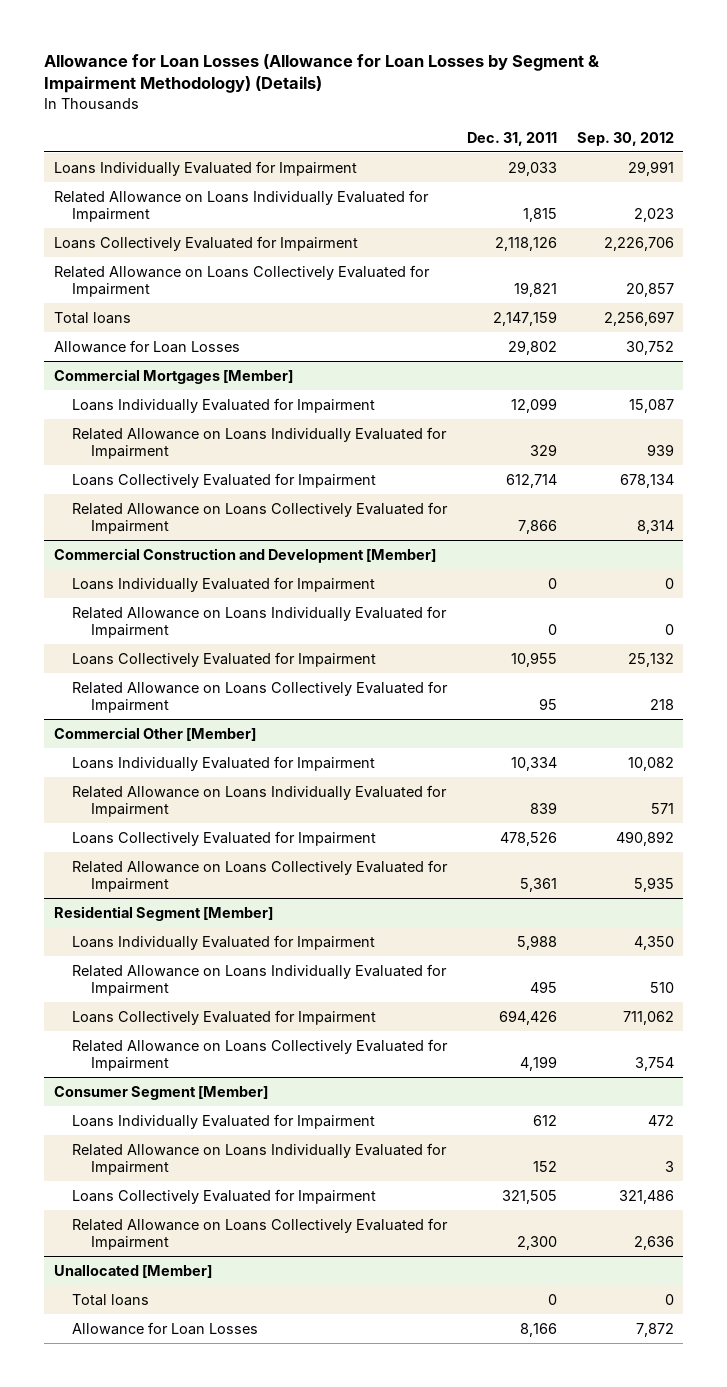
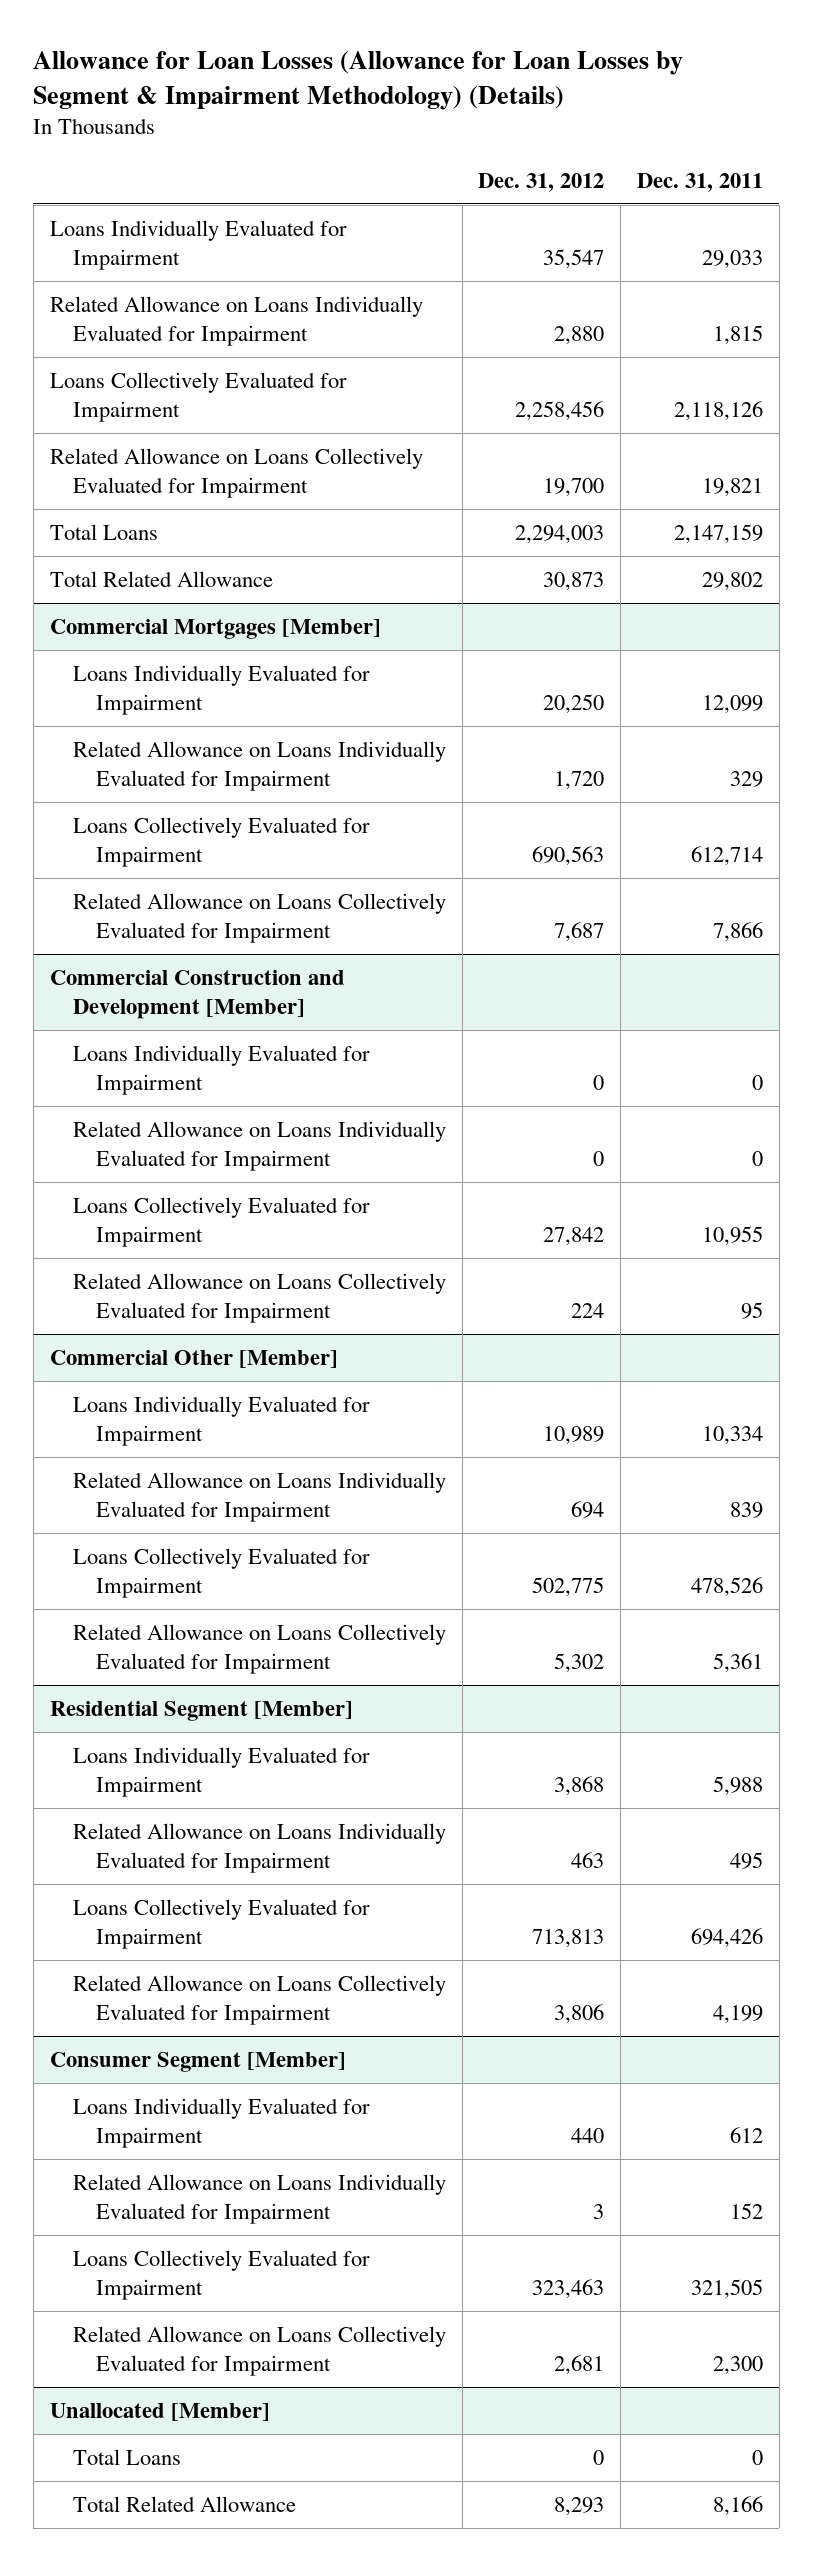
[576,131,674,146] Sep. 30, 2012 -> none
none -> [478,172,605,192] Dec. 31, 2012
[53,311,131,324] Total loans -> [49,523,158,540] Total Loans
[53,339,240,353] Allowance for Loan Losses -> [49,570,273,587] Total Related Allowance
[72,1293,150,1306] Total loans -> [72,2448,181,2465] Total Loans
[72,1321,259,1335] Allowance for Loan Losses -> [72,2495,296,2512] Total Related Allowance

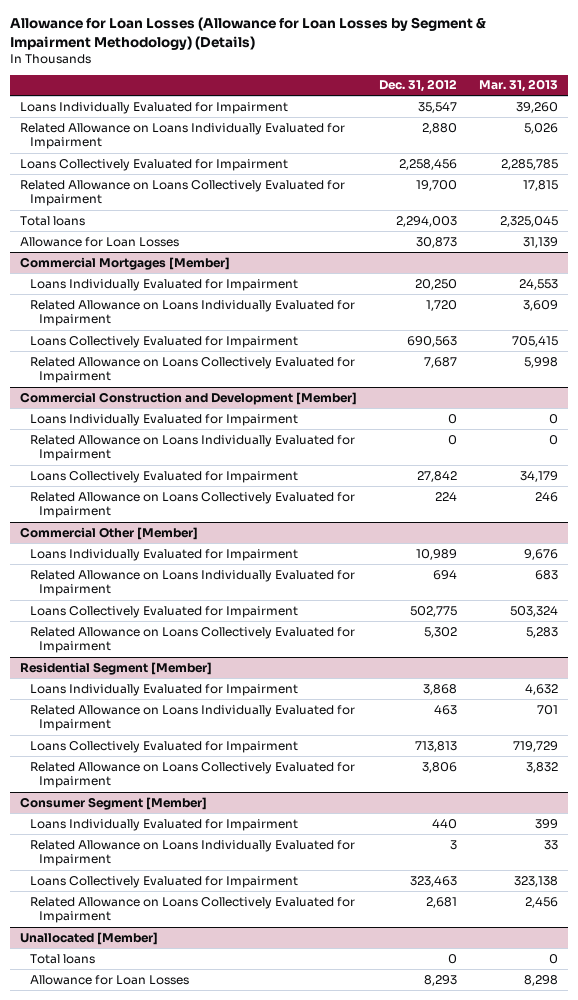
[636,172,763,192] Dec. 31, 2011 -> none
none -> [478,79,558,93] Mar. 31, 2013
[49,523,158,540] Total Loans -> [20,215,86,226] Total loans
[49,570,273,587] Total Related Allowance -> [20,236,180,247] Allowance for Loan Losses
[72,2448,181,2465] Total Loans -> [29,953,95,964] Total loans
[72,2495,296,2512] Total Related Allowance -> [29,974,189,985] Allowance for Loan Losses

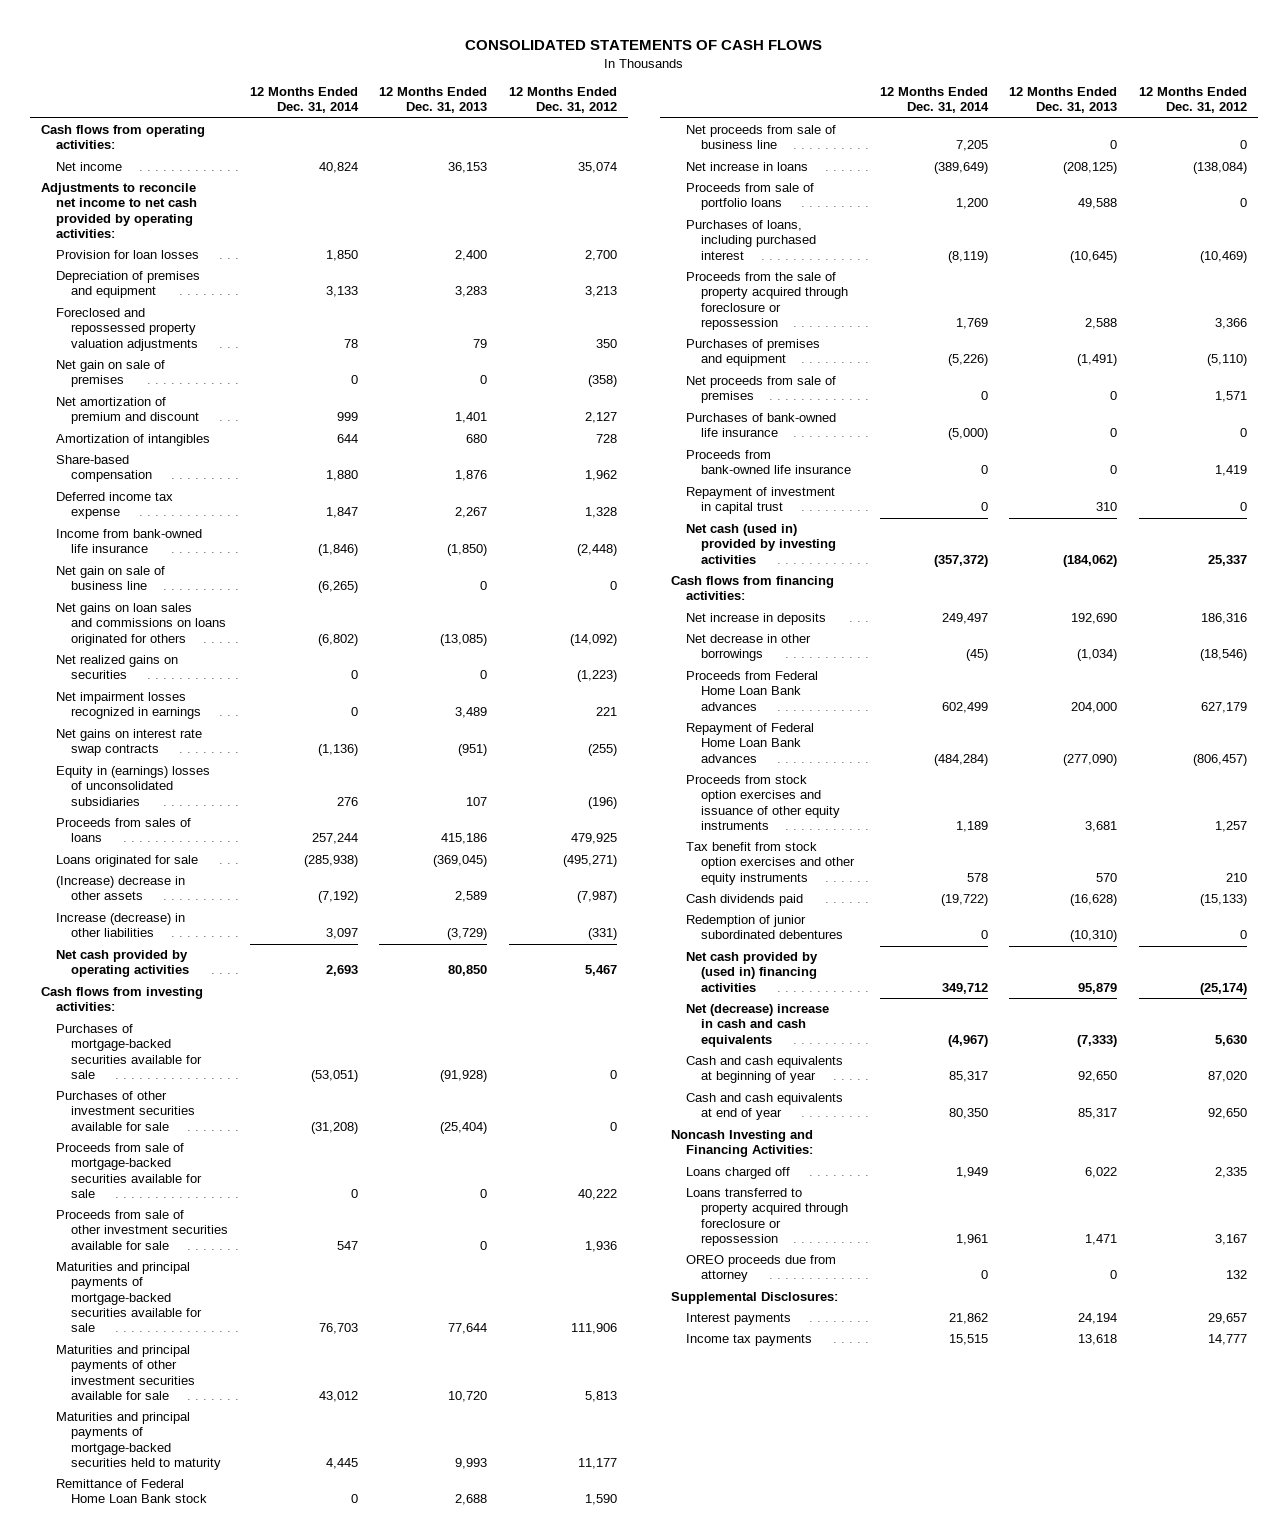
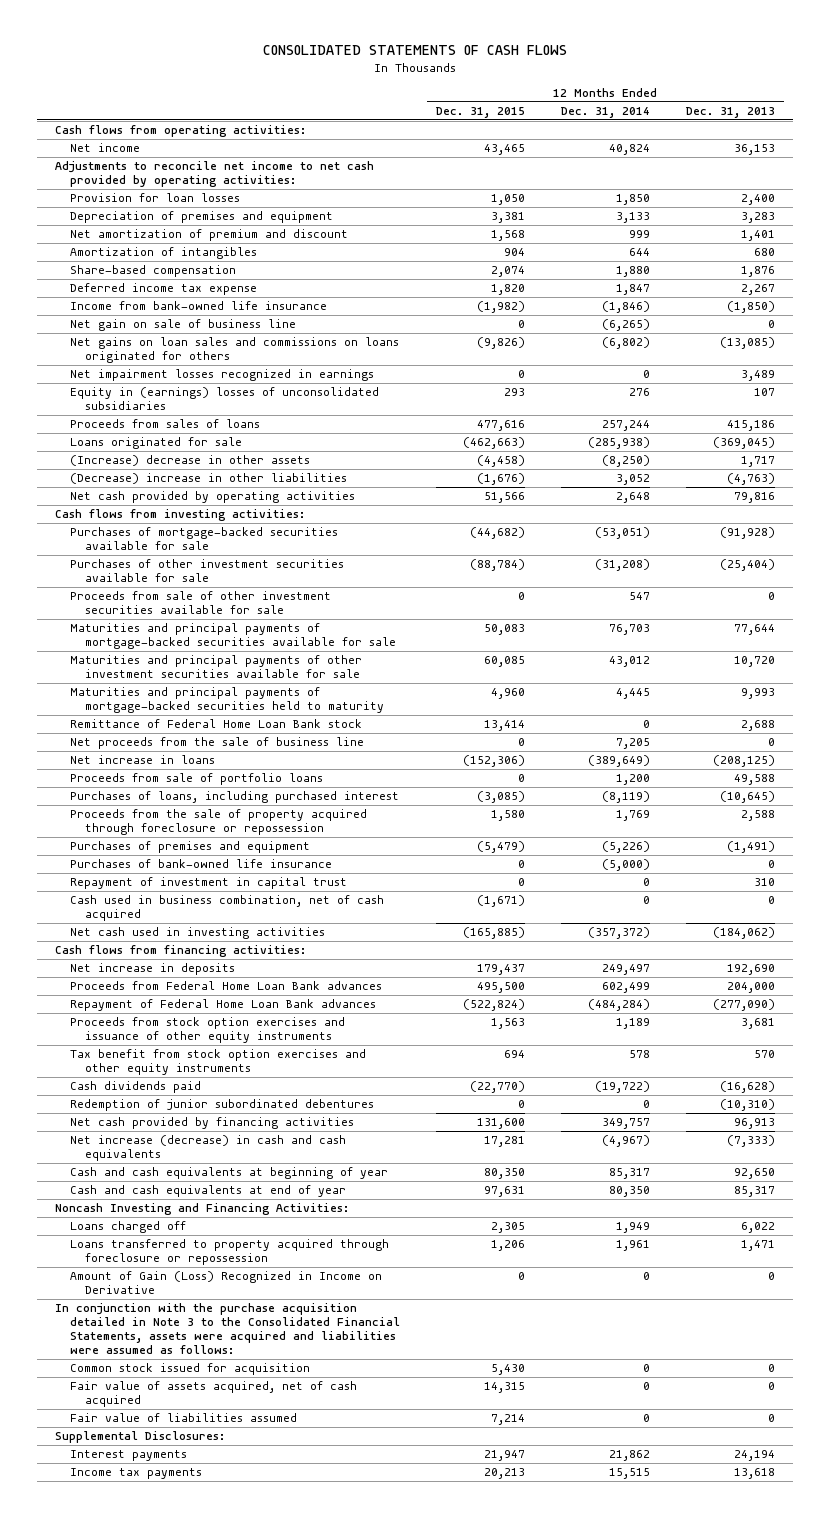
[509,86,618,114] 12 Months Ended Dec. 31, 2012 -> none
none -> [435,106,525,118] Dec. 31, 2015
[56,308,198,351] Foreclosed and repossessed property valuation adjustments -> none
[56,360,166,388] Net gain on sale of premises -> none
[56,655,179,680] Net realized gains on securities -> none
[56,729,203,757] Net gains on interest rate swap contracts -> none
[317,891,358,904] (7,192) -> [601,455,650,468] (8,250)
[455,891,488,903] 2,589 -> [740,456,775,468] 1,717
[56,913,186,938] Increase (decrease) in other liabilities -> [69,473,347,485] (Decrease) increase in other liabilities
[325,928,358,940] 3,097 -> [615,474,650,486] 3,052
[447,928,488,941] (3,729) -> [726,473,775,486] (4,763)
[325,965,358,977] 2,693 -> [615,492,650,504] 2,648
[448,965,488,977] 80,850 -> [733,492,775,504] 79,816
[56,1143,202,1199] Proceeds from sale of mortgage-backed securities available for sale -> none
[686,125,837,150] Net proceeds from sale of business line -> [69,737,364,750] Net proceeds from the sale of business line
[686,376,837,404] Net proceeds from sale of premises -> none
[686,450,852,475] Proceeds from bank-owned life insurance -> none
none -> [69,895,384,922] Cash used in business combination, net of cash acquired
[686,524,837,564] Net cash (used in) provided by investing activities -> [69,927,325,940] Net cash used in investing activities
[686,634,812,662] Net decrease in other borrowings -> none
[686,952,819,992] Net cash provided by (used in) financing activities -> [69,1117,354,1130] Net cash provided by financing activities
[941,982,988,994] 349,712 -> [601,1118,650,1130] 349,757
[1078,982,1118,994] 95,879 -> [733,1118,775,1130] 96,913
[686,1004,830,1047] Net (decrease) increase in cash and cash equivalents -> [69,1135,346,1162] Net increase (decrease) in cash and cash equivalents
[686,1255,837,1283] OREO proceeds due from attorney -> none
none -> [69,1271,382,1295] Amount of Gain (Loss) Recognized in Income on Derivative
none -> [54,1303,400,1354] In conjunction with the purchase acquisition detailed in Note 3 to the Consolidated Financial Statements, assets were acquired and liabilities were assumed as follows:
none -> [69,1363,310,1376] Common stock issued for acquisition
none -> [69,1381,357,1408] Fair value of assets acquired, net of cash acquired
none -> [69,1413,297,1423] Fair value of liabilities assumed

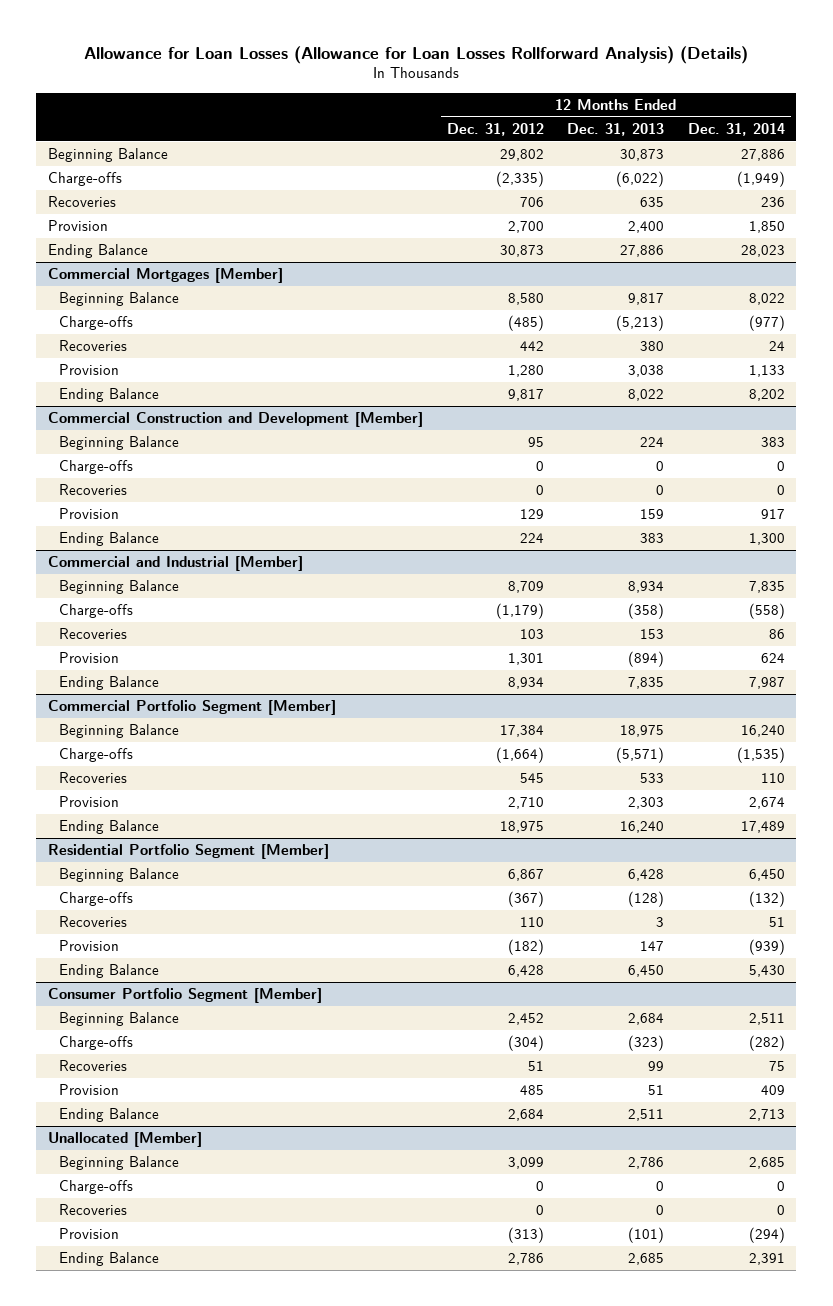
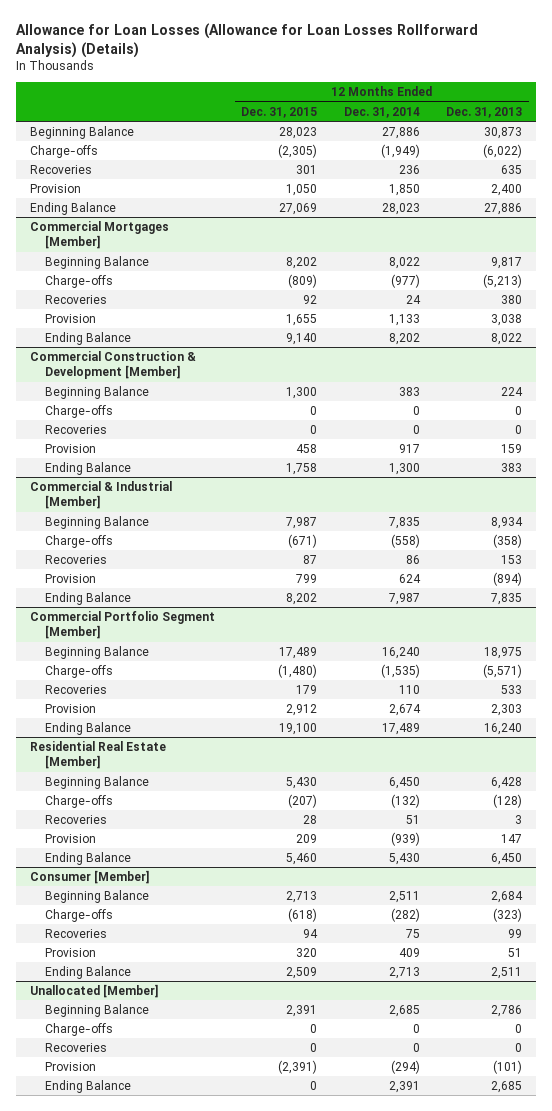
[446,122,544,136] Dec. 31, 2012 -> none
none -> [241,106,318,118] Dec. 31, 2015
[48,411,424,427] Commercial Construction and Development [Member] -> [29,350,196,380] Commercial Construction & Development [Member]
[48,555,304,571] Commercial and Industrial [Member] -> [29,480,172,510] Commercial & Industrial [Member]
[48,843,330,859] Residential Portfolio Segment [Member] -> [29,740,166,770] Residential Real Estate [Member]
[48,987,323,1003] Consumer Portfolio Segment [Member] -> [29,869,150,884] Consumer [Member]

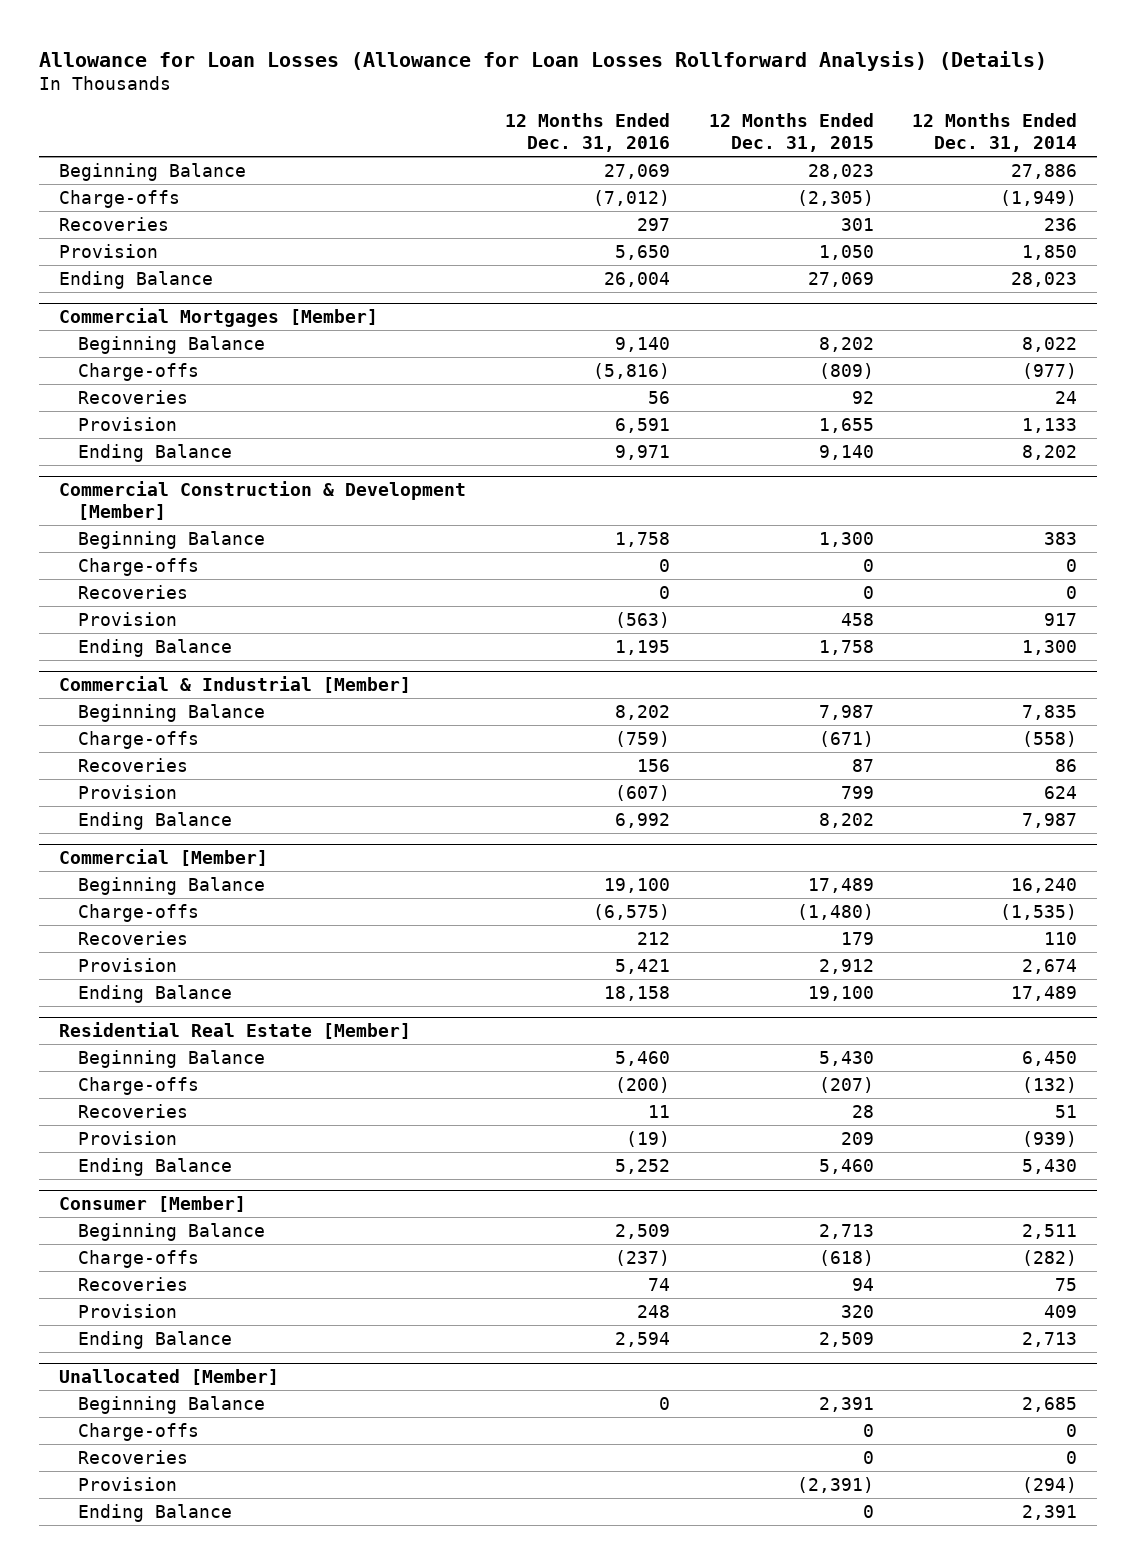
[446,106,523,118] Dec. 31, 2013 -> none
none -> [504,113,670,153] 12 Months Ended Dec. 31, 2016
[29,610,215,640] Commercial Portfolio Segment [Member] -> [58,848,268,866] Commercial [Member]

